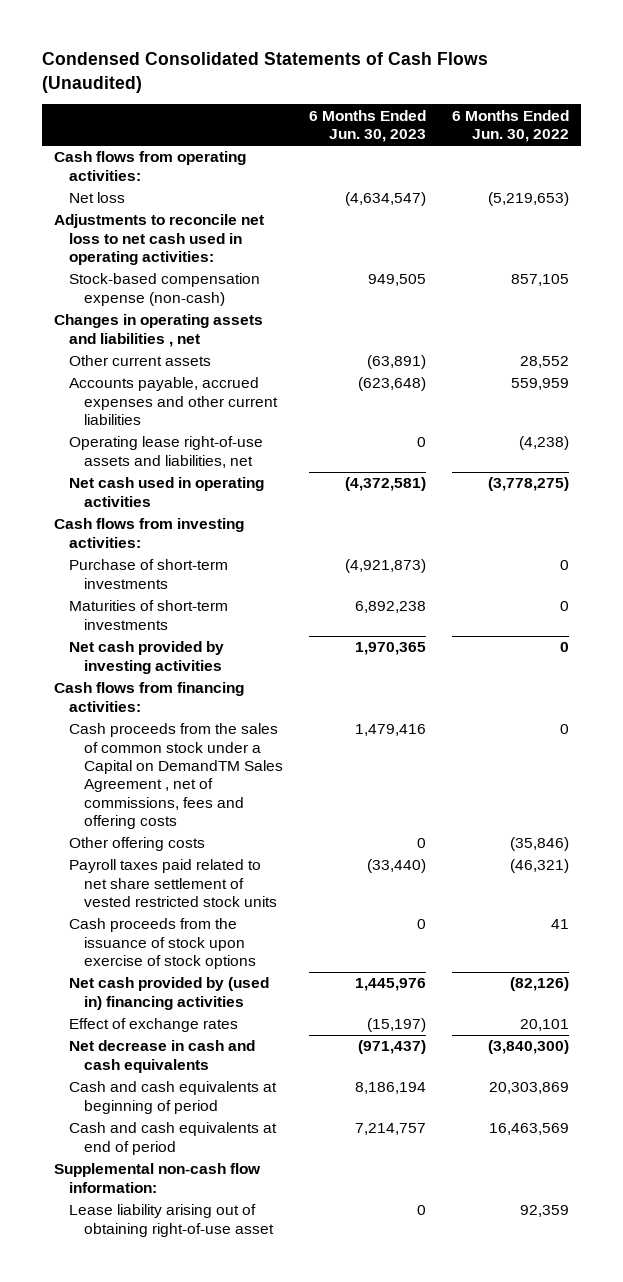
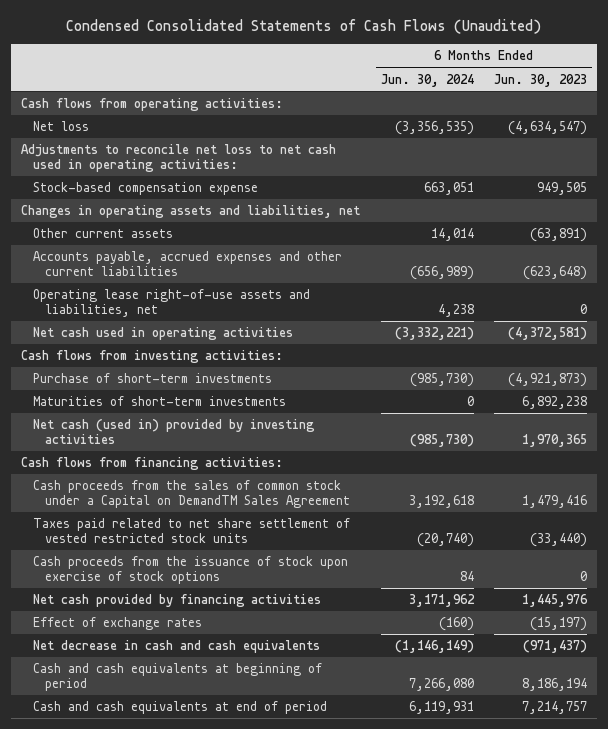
[451,109,569,143] 6 Months Ended Jun. 30, 2022 -> none
none -> [380,73,474,87] Jun. 30, 2024
[69,273,261,306] Stock-based compensation expense (non-cash) -> [32,182,258,196] Stock-based compensation expense
[54,314,264,347] Changes in operating assets and liabilities , net -> [21,205,361,219] Changes in operating assets and liabilities, net
[69,641,225,674] Net cash provided by investing activities -> [32,419,315,445] Net cash (used in) provided by investing activities
[69,837,206,852] Other offering costs -> none
[69,723,284,830] Cash proceeds from the sales of common stock under a Capital on DemandTM Sales Agreement , net of commissions, fees and offering costs -> [32,480,350,509] Cash proceeds from the sales of common stock under a Capital on DemandTM Sales Agreement
[69,859,278,908] Payroll taxes paid related to net share settlement of vested restricted stock units -> [32,518,350,544] Taxes paid related to net share settlement of vested restricted stock units
[69,977,270,1010] Net cash provided by (used in) financing activities -> [32,594,321,608] Net cash provided by financing activities
[54,1163,262,1193] Supplemental non-cash flow information: -> none
[69,1204,275,1237] Lease liability arising out of obtaining right-of-use asset -> none

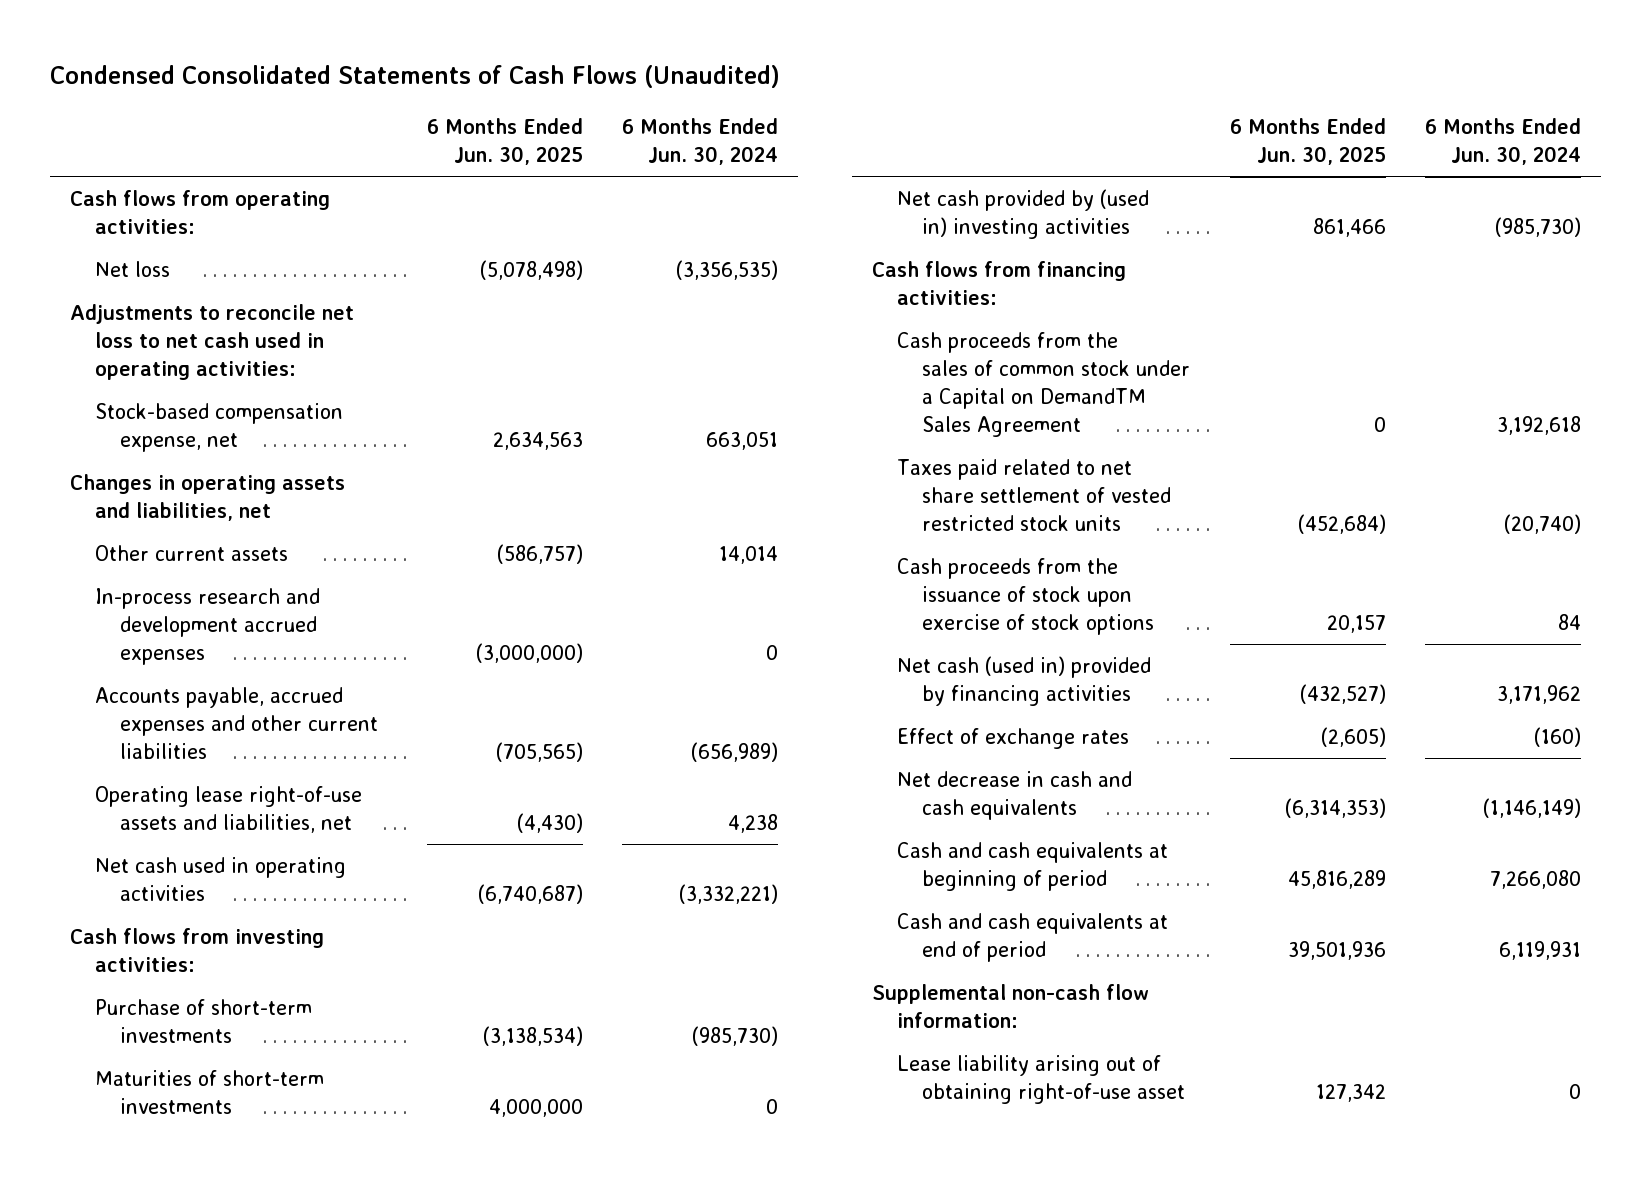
[493,73,587,87] Jun. 30, 2023 -> none
none -> [427,118,584,166] 6 Months Ended Jun. 30, 2025
[32,182,258,196] Stock-based compensation expense -> [94,402,343,452] Stock-based compensation expense, net
none -> [94,587,320,665] In-process research and development accrued expenses
[32,419,315,445] Net cash (used in) provided by investing activities -> [897,188,1150,239] Net cash provided by (used in) investing activities
[32,594,321,608] Net cash provided by financing activities -> [897,655,1152,706] Net cash (used in) provided by financing activities
none -> [872,983,1150,1028] Supplemental non-cash flow information:
none -> [897,1054,1186,1104] Lease liability arising out of obtaining right-of-use asset

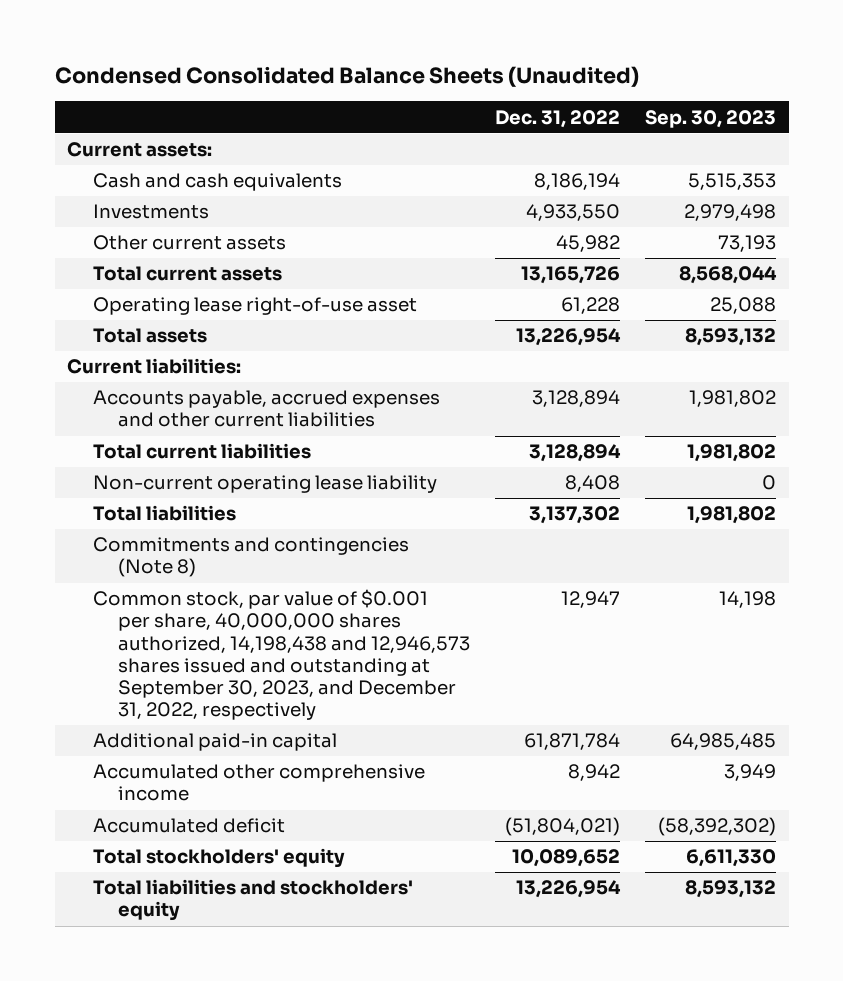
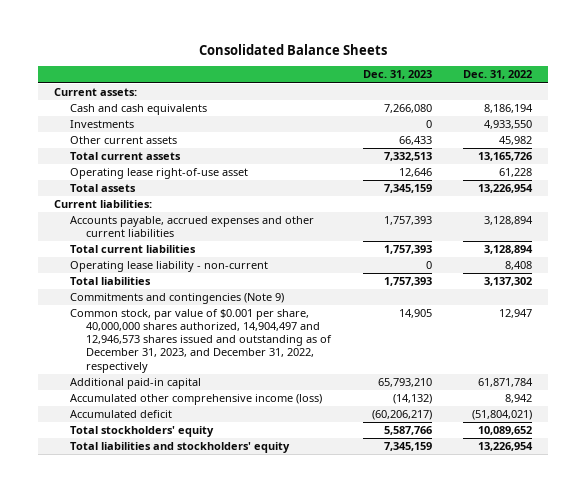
[54,66,639,88] Condensed Consolidated Balance Sheets (Unaudited) -> [199,44,388,56] Consolidated Balance Sheets
[645,109,777,128] Sep. 30, 2023 -> none
none -> [362,70,432,80] Dec. 31, 2023
[92,475,437,494] Non-current operating lease liability -> [69,261,268,273] Operating lease liability - non-current
[92,537,409,578] Commitments and contingencies (Note 8) -> [69,293,284,305] Commitments and contingencies (Note 9)
[92,589,471,720] Common stock, par value of $0.001 per share, 40,000,000 shares authorized, 14,198,438 and 12,946,573 shares issued and outstanding at September 30, 2023, and December 31, 2022, respectively -> [69,309,332,373] Common stock, par value of $0.001 per share, 40,000,000 shares authorized, 14,904,497 and 12,946,573 shares issued and outstanding as of December 31, 2023, and December 31, 2022, respectively
[92,764,425,802] Accumulated other comprehensive income -> [69,394,322,406] Accumulated other comprehensive income (loss)

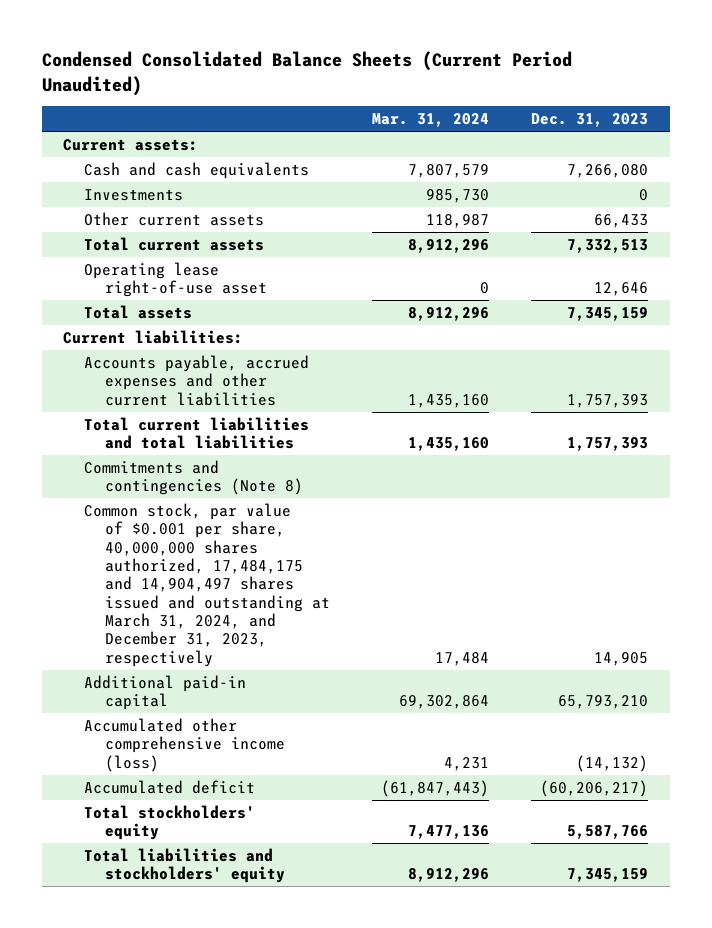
[199,44,388,56] Consolidated Balance Sheets -> [41,51,572,96] Condensed Consolidated Balance Sheets (Current Period Unaudited)
[463,70,533,80] Dec. 31, 2022 -> none
none -> [372,113,490,128] Mar. 31, 2024
[69,245,196,254] Total current liabilities -> none
[69,261,268,273] Operating lease liability - non-current -> none
[69,277,151,286] Total liabilities -> [83,416,309,450] Total current liabilities and total liabilities
[69,293,284,305] Commitments and contingencies (Note 9) -> [83,459,303,496] Commitments and contingencies (Note 8)
[69,309,332,373] Common stock, par value of $0.001 per share, 40,000,000 shares authorized, 14,904,497 and 12,946,573 shares issued and outstanding as of December 31, 2023, and December 31, 2022, respectively -> [83,502,330,667] Common stock, par value of $0.001 per share, 40,000,000 shares authorized, 17,484,175 and 14,904,497 shares issued and outstanding at March 31, 2024, and December 31, 2023, respectively

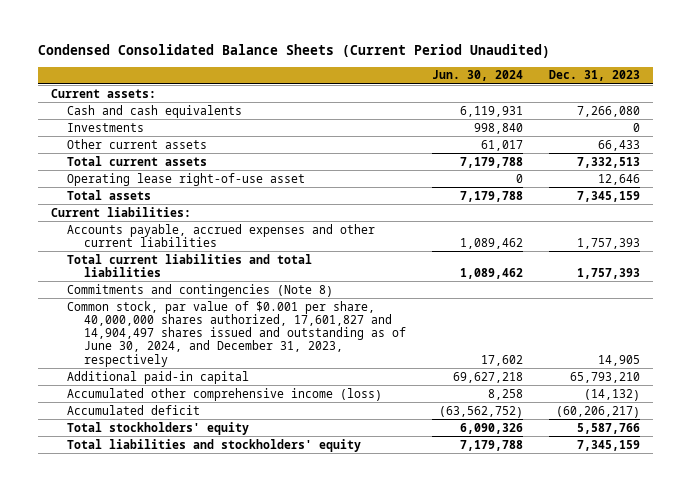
[372,113,490,128] Mar. 31, 2024 -> none
none -> [432,70,524,82] Jun. 30, 2024
[83,502,330,667] Common stock, par value of $0.001 per share, 40,000,000 shares authorized, 17,484,175 and 14,904,497 shares issued and outstanding at March 31, 2024, and December 31, 2023, respectively -> [67,300,407,367] Common stock, par value of $0.001 per share, 40,000,000 shares authorized, 17,601,827 and 14,904,497 shares issued and outstanding as of June 30, 2024, and December 31, 2023, respectively

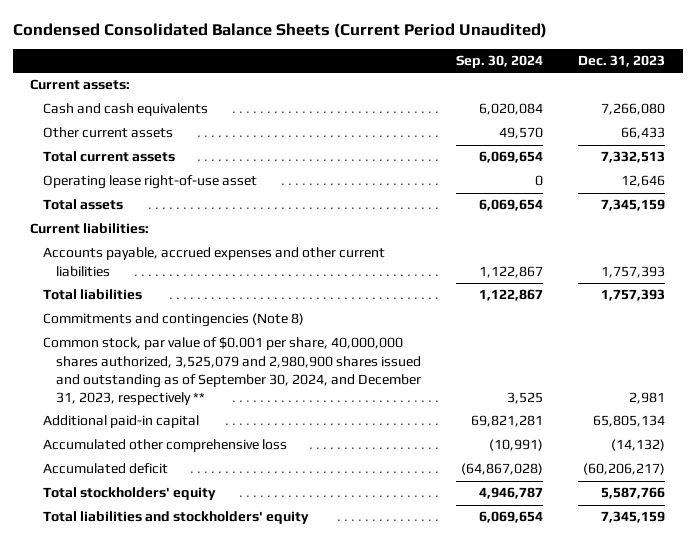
[432,70,524,82] Jun. 30, 2024 -> none
none -> [456,55,544,69] Sep. 30, 2024
[67,122,145,132] Investments -> none
[67,253,313,277] Total current liabilities and total liabilities -> [43,289,143,301] Total liabilities
[67,300,407,367] Common stock, par value of $0.001 per share, 40,000,000 shares authorized, 17,601,827 and 14,904,497 shares issued and outstanding as of June 30, 2024, and December 31, 2023, respectively -> [43,337,421,405] Common stock, par value of $0.001 per share, 40,000,000 shares authorized, 3,525,079 and 2,980,900 shares issued and outstanding as of September 30, 2024, and December 31, 2023, respectively **
[598,354,641,366] 14,905 -> [629,391,666,404] 2,981
[570,371,641,383] 65,793,210 -> [593,415,666,428] 65,805,134
[67,387,383,401] Accumulated other comprehensive income (loss) -> [43,439,288,453] Accumulated other comprehensive loss

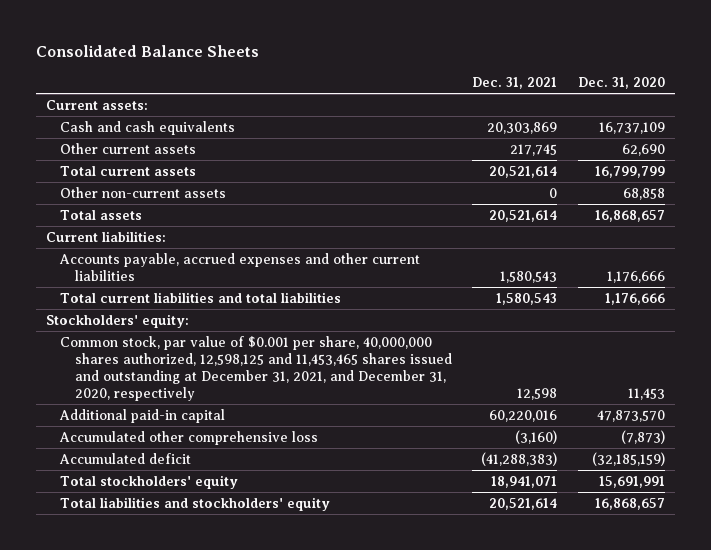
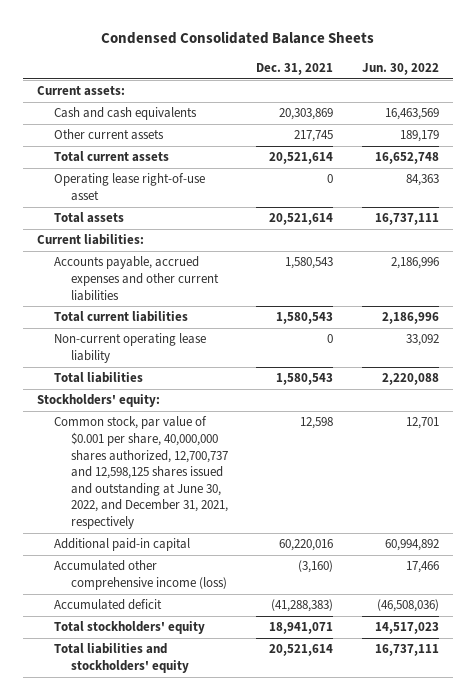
[35,45,259,58] Consolidated Balance Sheets -> [101,31,375,45] Condensed Consolidated Balance Sheets
[577,77,665,90] Dec. 31, 2020 -> none
none -> [361,62,439,75] Jun. 30, 2022
[60,186,227,198] Other non-current assets -> none
none -> [54,173,206,202] Operating lease right-of-use asset
none -> [54,311,189,323] Total current liabilities
none -> [54,333,207,364] Non-current operating lease liability
[60,291,342,303] Total current liabilities and total liabilities -> [54,372,144,384] Total liabilities
[60,335,452,402] Common stock, par value of $0.001 per share, 40,000,000 shares authorized, 12,598,125 and 11,453,465 shares issued and outstanding at December 31, 2021, and December 31, 2020, respectively -> [54,416,229,529] Common stock, par value of $0.001 per share, 40,000,000 shares authorized, 12,700,737 and 12,598,125 shares issued and outstanding at June 30, 2022, and December 31, 2021, respectively
[59,430,319,445] Accumulated other comprehensive loss -> [54,560,228,591] Accumulated other comprehensive income (loss)

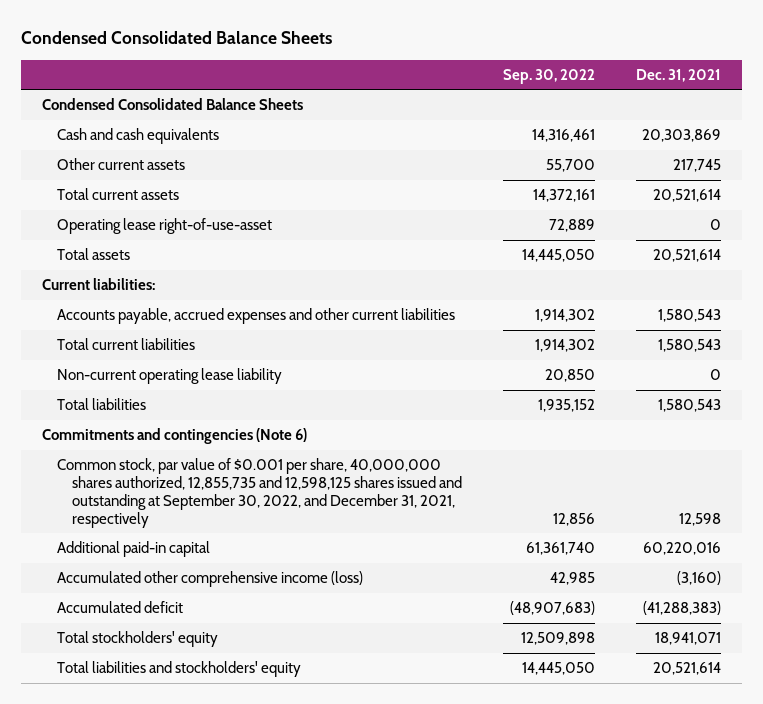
[361,62,439,75] Jun. 30, 2022 -> none
none -> [503,68,596,84] Sep. 30, 2022
[37,86,126,97] Current assets: -> none
none -> [41,98,303,111] Condensed Consolidated Balance Sheets
[54,173,206,202] Operating lease right-of-use asset -> [56,218,272,235] Operating lease right-of-use-asset
[37,394,161,408] Stockholders' equity: -> none
none -> [41,428,307,445] Commitments and contingencies (Note 6)
[54,416,229,529] Common stock, par value of $0.001 per share, 40,000,000 shares authorized, 12,700,737 and 12,598,125 shares issued and outstanding at June 30, 2022, and December 31, 2021, respectively -> [56,458,462,528] Common stock, par value of $0.001 per share, 40,000,000 shares authorized, 12,855,735 and 12,598,125 shares issued and outstanding at September 30, 2022, and December 31, 2021, respectively

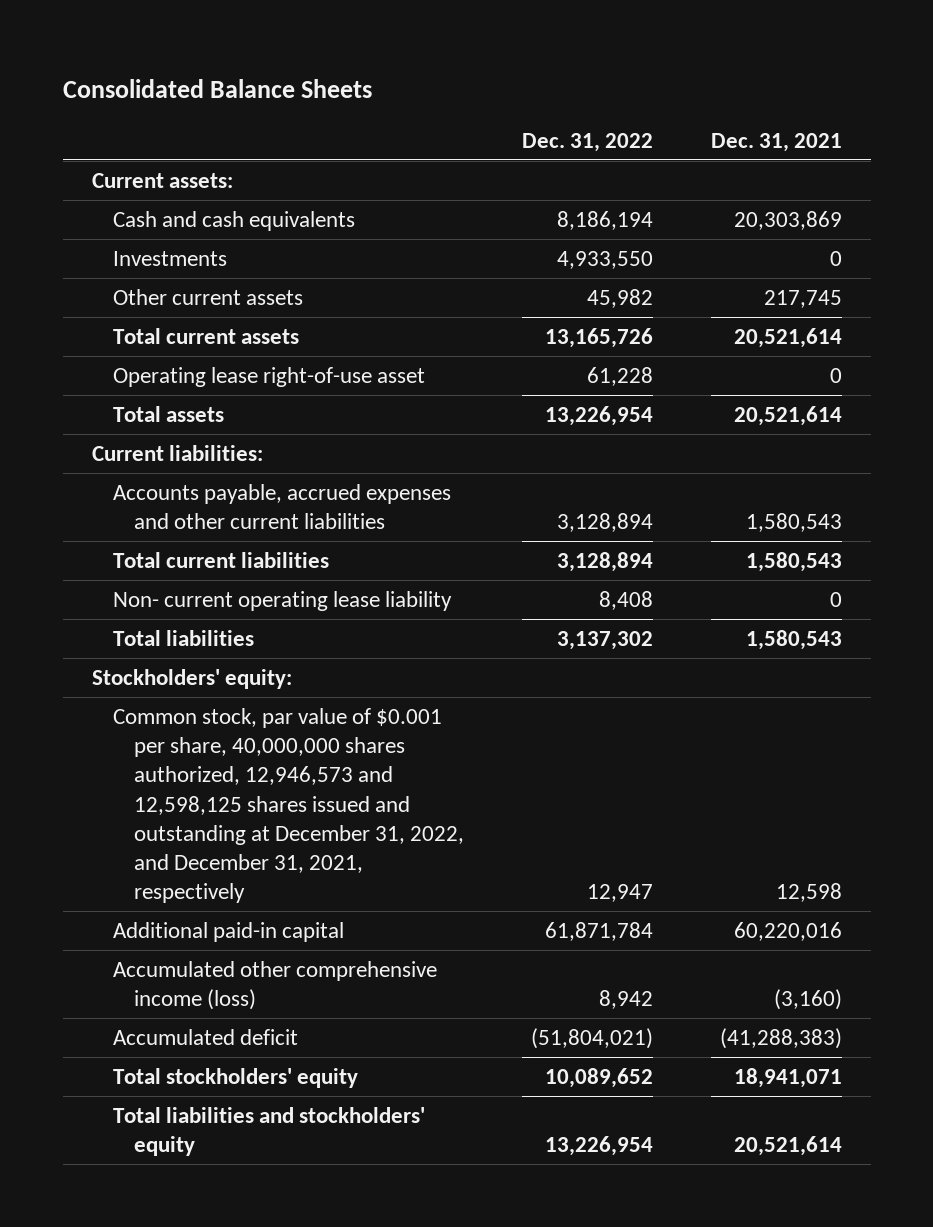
[21,31,333,45] Condensed Consolidated Balance Sheets -> [62,79,372,99] Consolidated Balance Sheets
[503,68,596,84] Sep. 30, 2022 -> none
none -> [521,132,653,152] Dec. 31, 2022
[41,98,303,111] Condensed Consolidated Balance Sheets -> none
none -> [91,172,233,188] Current assets:
none -> [112,250,227,266] Investments
[56,218,272,235] Operating lease right-of-use-asset -> [112,366,425,387] Operating lease right-of-use asset
[56,368,282,385] Non-current operating lease liability -> [112,590,452,611] Non- current operating lease liability
[41,428,307,445] Commitments and contingencies (Note 6) -> none
none -> [91,668,292,689] Stockholders' equity:
[56,458,462,528] Common stock, par value of $0.001 per share, 40,000,000 shares authorized, 12,855,735 and 12,598,125 shares issued and outstanding at September 30, 2022, and December 31, 2021, respectively -> [112,707,464,904] Common stock, par value of $0.001 per share, 40,000,000 shares authorized, 12,946,573 and 12,598,125 shares issued and outstanding at December 31, 2022, and December 31, 2021, respectively

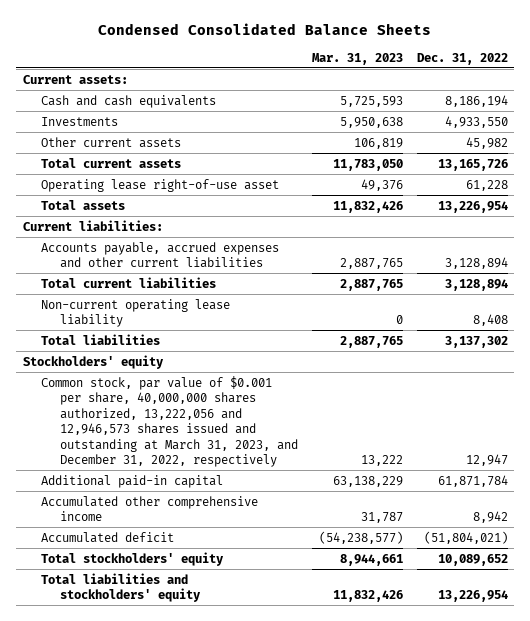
[62,79,372,99] Consolidated Balance Sheets -> [98,22,432,35] Condensed Consolidated Balance Sheets
[710,132,842,152] Dec. 31, 2021 -> none
none -> [311,52,403,65] Mar. 31, 2023
[112,590,452,611] Non- current operating lease liability -> [41,298,231,328] Non-current operating lease liability
[91,668,292,689] Stockholders' equity: -> [22,354,164,369] Stockholders' equity
[112,707,464,904] Common stock, par value of $0.001 per share, 40,000,000 shares authorized, 12,946,573 and 12,598,125 shares issued and outstanding at December 31, 2022, and December 31, 2021, respectively -> [41,375,298,468] Common stock, par value of $0.001 per share, 40,000,000 shares authorized, 13,222,056 and 12,946,573 shares issued and outstanding at March 31, 2023, and December 31, 2022, respectively
[112,960,437,1011] Accumulated other comprehensive income (loss) -> [41,495,259,522] Accumulated other comprehensive income

